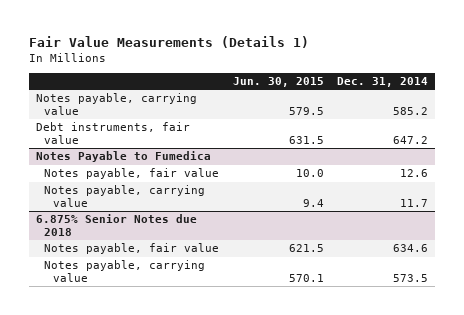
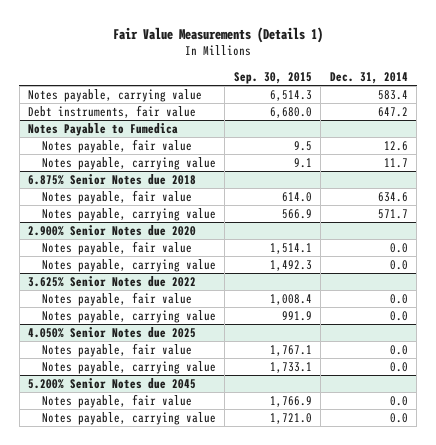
[232,77,324,88] Jun. 30, 2015 -> none
none -> [233,71,312,84] Sep. 30, 2015
[393,107,429,116] 585.2 -> [377,90,408,101] 583.4
[393,274,429,283] 573.5 -> [377,209,408,220] 571.7
none -> [28,225,197,237] 2.900% Senior Notes due 2020
none -> [41,241,192,256] Notes payable, fair value
none -> [41,259,216,273] Notes payable, carrying value
none -> [28,276,197,288] 3.625% Senior Notes due 2022
none -> [41,292,192,307] Notes payable, fair value
none -> [41,310,216,324] Notes payable, carrying value
none -> [28,327,197,339] 4.050% Senior Notes due 2025
none -> [41,343,192,358] Notes payable, fair value
none -> [41,361,216,375] Notes payable, carrying value
none -> [28,378,197,390] 5.200% Senior Notes due 2045
none -> [41,394,192,409] Notes payable, fair value
none -> [41,412,216,426] Notes payable, carrying value

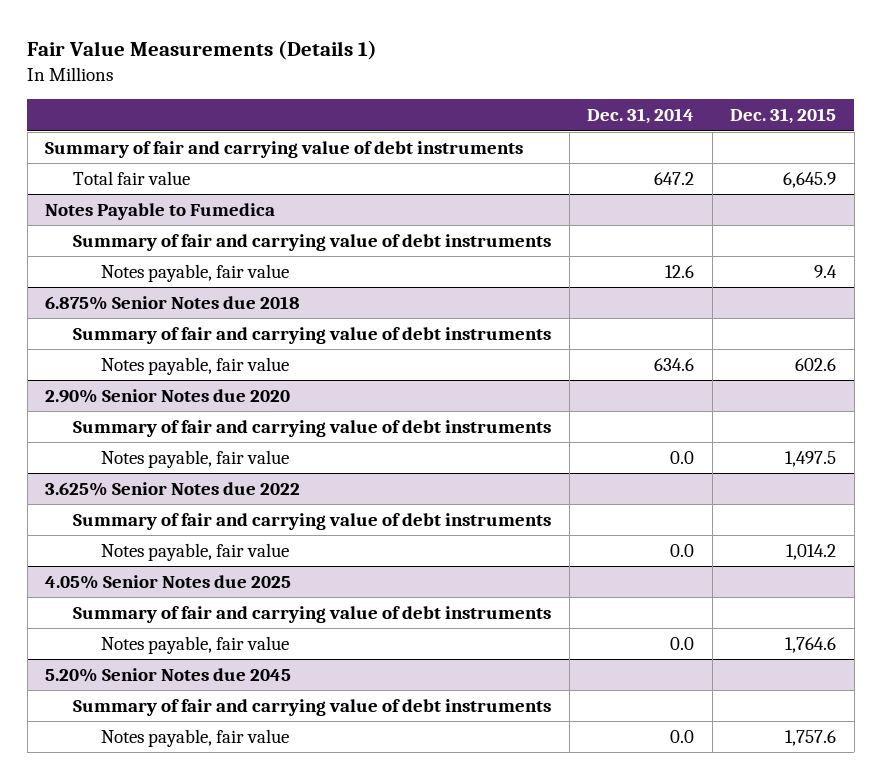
[233,71,312,84] Sep. 30, 2015 -> none
none -> [730,108,837,125] Dec. 31, 2015
[28,89,203,103] Notes payable, carrying value -> none
none -> [45,140,524,158] Summary of fair and carrying value of debt instruments
[28,105,197,119] Debt instruments, fair value -> [73,170,191,185] Total fair value
none -> [73,233,552,251] Summary of fair and carrying value of debt instruments
[41,157,216,171] Notes payable, carrying value -> none
none -> [73,326,552,344] Summary of fair and carrying value of debt instruments
[41,208,216,222] Notes payable, carrying value -> none
[28,225,197,237] 2.900% Senior Notes due 2020 -> [45,388,291,403] 2.90% Senior Notes due 2020
none -> [73,419,552,437] Summary of fair and carrying value of debt instruments
[41,259,216,273] Notes payable, carrying value -> none
none -> [73,512,552,530] Summary of fair and carrying value of debt instruments
[41,310,216,324] Notes payable, carrying value -> none
[28,327,197,339] 4.050% Senior Notes due 2025 -> [45,574,292,589] 4.05% Senior Notes due 2025
none -> [73,605,552,623] Summary of fair and carrying value of debt instruments
[41,361,216,375] Notes payable, carrying value -> none
[28,378,197,390] 5.200% Senior Notes due 2045 -> [45,667,292,682] 5.20% Senior Notes due 2045
none -> [73,698,552,716] Summary of fair and carrying value of debt instruments
[41,412,216,426] Notes payable, carrying value -> none

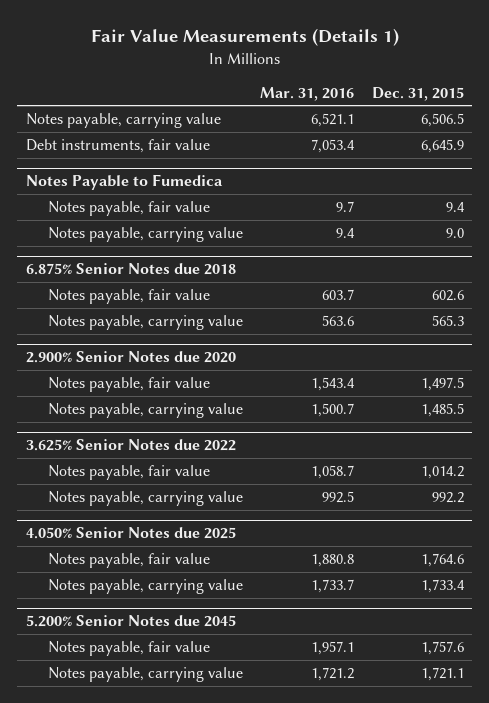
[587,108,695,125] Dec. 31, 2014 -> none
none -> [260,86,355,101] Mar. 31, 2016
[45,140,524,158] Summary of fair and carrying value of debt instruments -> none
none -> [25,113,221,129] Notes payable, carrying value
[73,170,191,185] Total fair value -> [25,139,210,154] Debt instruments, fair value
[73,233,552,251] Summary of fair and carrying value of debt instruments -> none
none -> [47,227,243,243] Notes payable, carrying value
[73,326,552,344] Summary of fair and carrying value of debt instruments -> none
[73,419,552,437] Summary of fair and carrying value of debt instruments -> none
none -> [47,315,243,331] Notes payable, carrying value
[45,388,291,403] 2.90% Senior Notes due 2020 -> [25,351,236,364] 2.900% Senior Notes due 2020
none -> [47,403,243,419] Notes payable, carrying value
[73,512,552,530] Summary of fair and carrying value of debt instruments -> none
[73,605,552,623] Summary of fair and carrying value of debt instruments -> none
none -> [47,491,243,507] Notes payable, carrying value
[45,574,292,589] 4.05% Senior Notes due 2025 -> [25,527,236,540] 4.050% Senior Notes due 2025
[73,698,552,716] Summary of fair and carrying value of debt instruments -> none
none -> [47,579,243,595] Notes payable, carrying value
[45,667,292,682] 5.20% Senior Notes due 2045 -> [25,615,236,628] 5.200% Senior Notes due 2045
none -> [47,667,243,683] Notes payable, carrying value

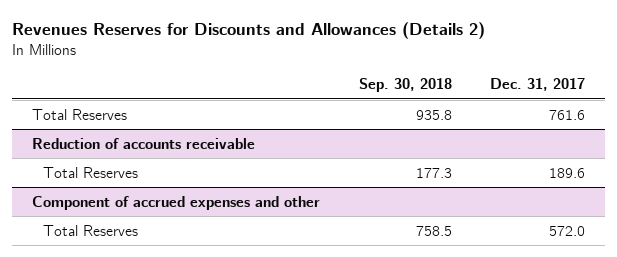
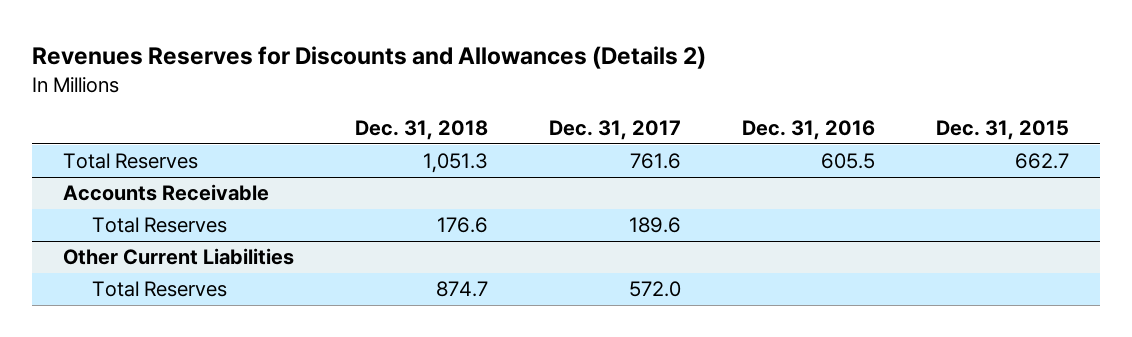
[358,77,452,92] Sep. 30, 2018 -> none
none -> [355,120,489,141] Dec. 31, 2018
none -> [742,120,876,141] Dec. 31, 2016
none -> [936,120,1070,141] Dec. 31, 2015
[31,137,255,149] Reduction of accounts receivable -> [62,184,269,202] Accounts Receivable
[31,195,320,210] Component of accrued expenses and other -> [62,248,294,266] Other Current Liabilities

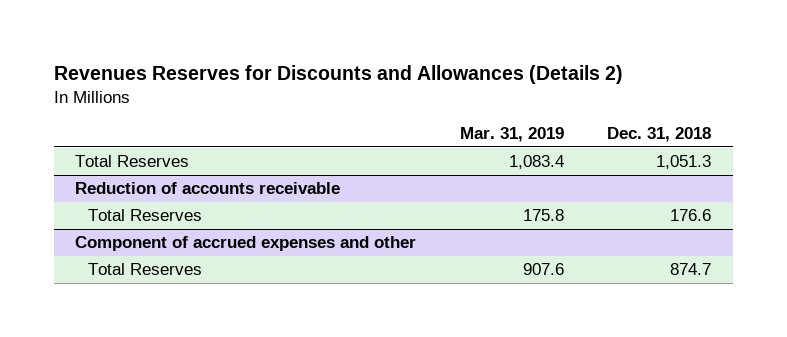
[549,120,682,141] Dec. 31, 2017 -> none
[742,120,876,141] Dec. 31, 2016 -> none
[936,120,1070,141] Dec. 31, 2015 -> none
none -> [459,126,564,142] Mar. 31, 2019
[62,184,269,202] Accounts Receivable -> [75,182,341,195] Reduction of accounts receivable
[62,248,294,266] Other Current Liabilities -> [75,236,417,252] Component of accrued expenses and other

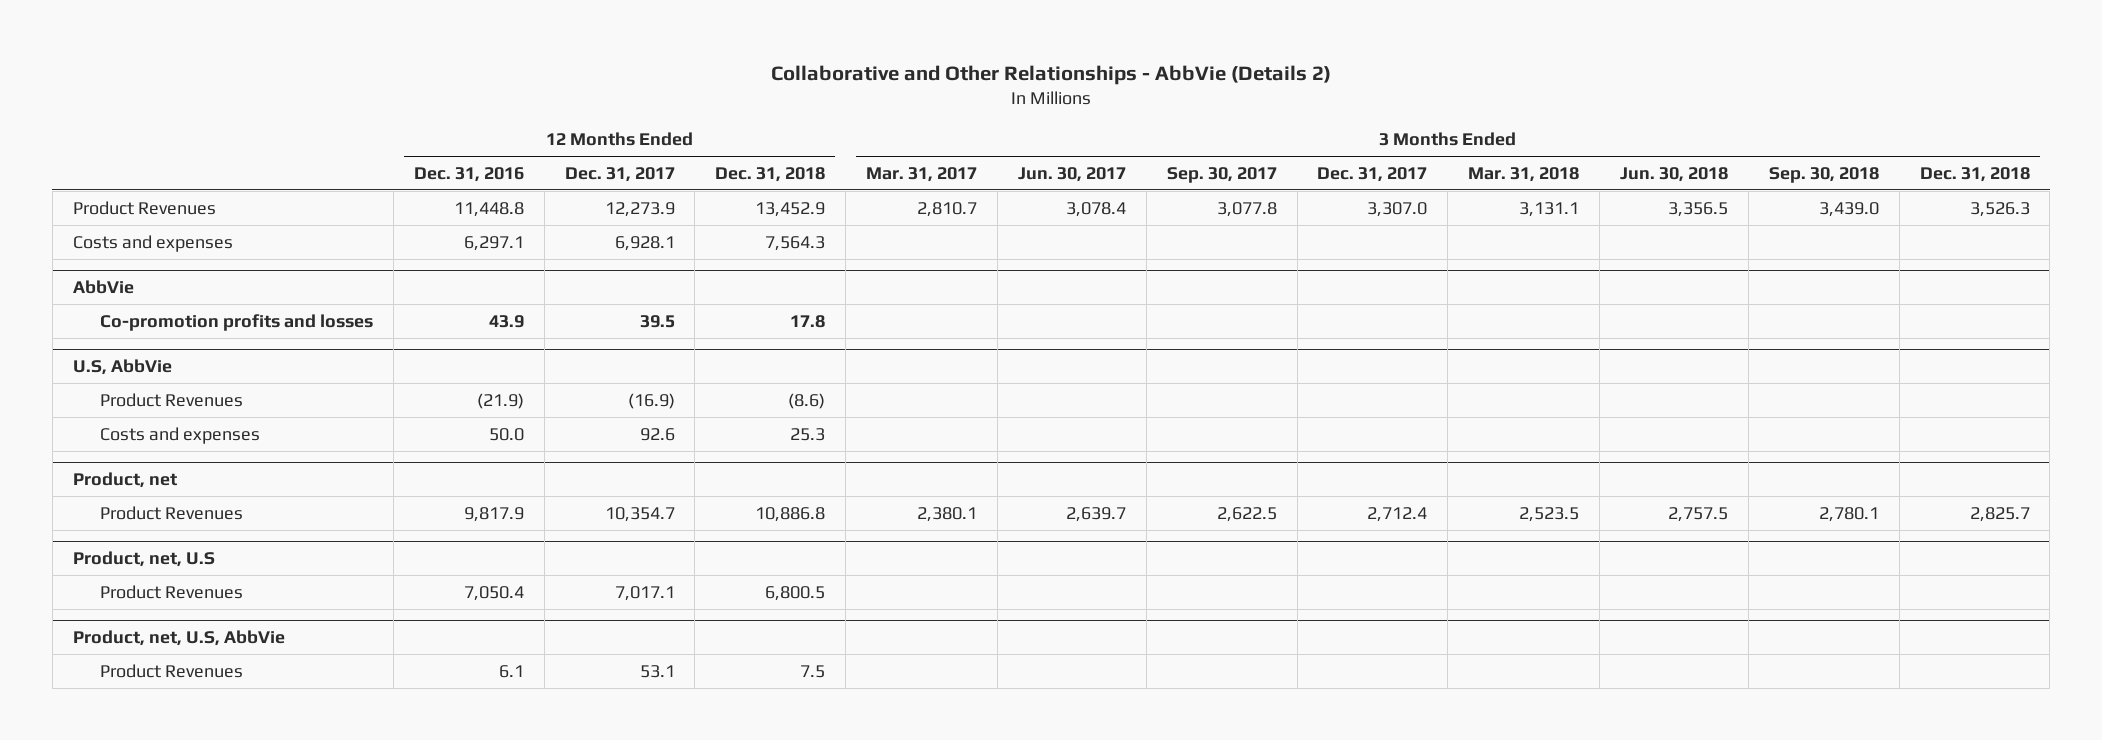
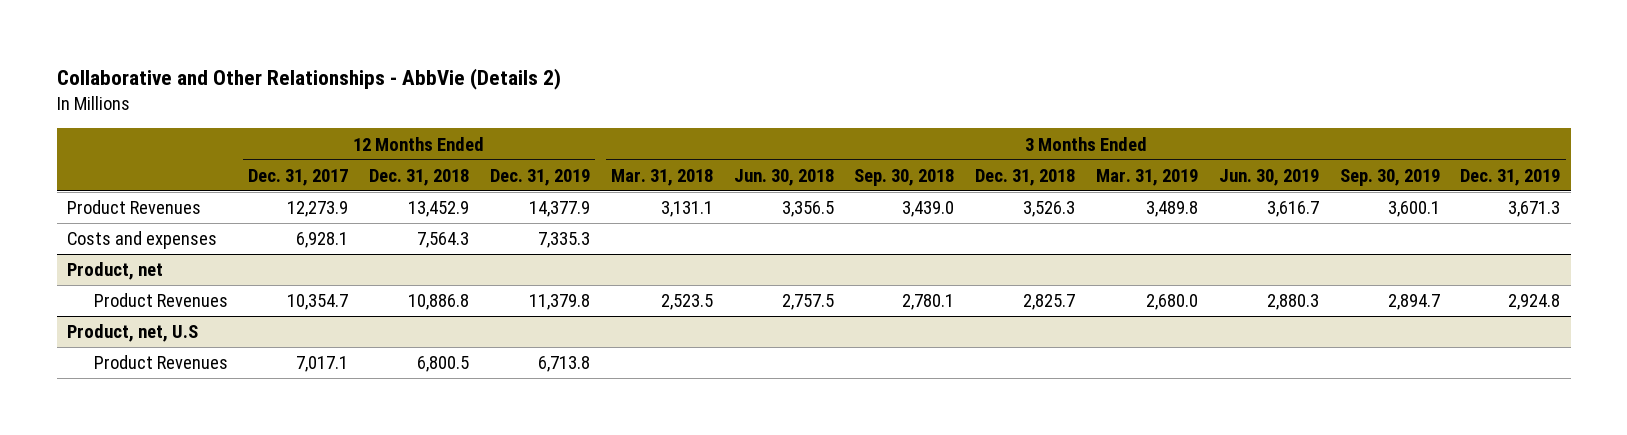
[413,166,524,182] Dec. 31, 2016 -> none
[866,166,978,182] Mar. 31, 2017 -> none
[1017,166,1126,182] Jun. 30, 2017 -> none
[1166,166,1277,183] Sep. 30, 2017 -> none
[1317,166,1428,182] Dec. 31, 2017 -> none
none -> [490,168,591,186] Dec. 31, 2019
none -> [1096,168,1199,186] Mar. 31, 2019
none -> [1218,168,1319,186] Jun. 30, 2019
none -> [1339,168,1440,186] Sep. 30, 2019
none -> [1460,168,1561,186] Dec. 31, 2019
[72,279,134,294] AbbVie -> none
[99,313,373,331] Co-promotion profits and losses -> none
[72,358,172,375] U.S, AbbVie -> none
[99,392,243,407] Product Revenues -> none
[99,426,260,444] Costs and expenses -> none
[72,629,285,646] Product, net, U.S, AbbVie -> none
[99,663,243,678] Product Revenues -> none

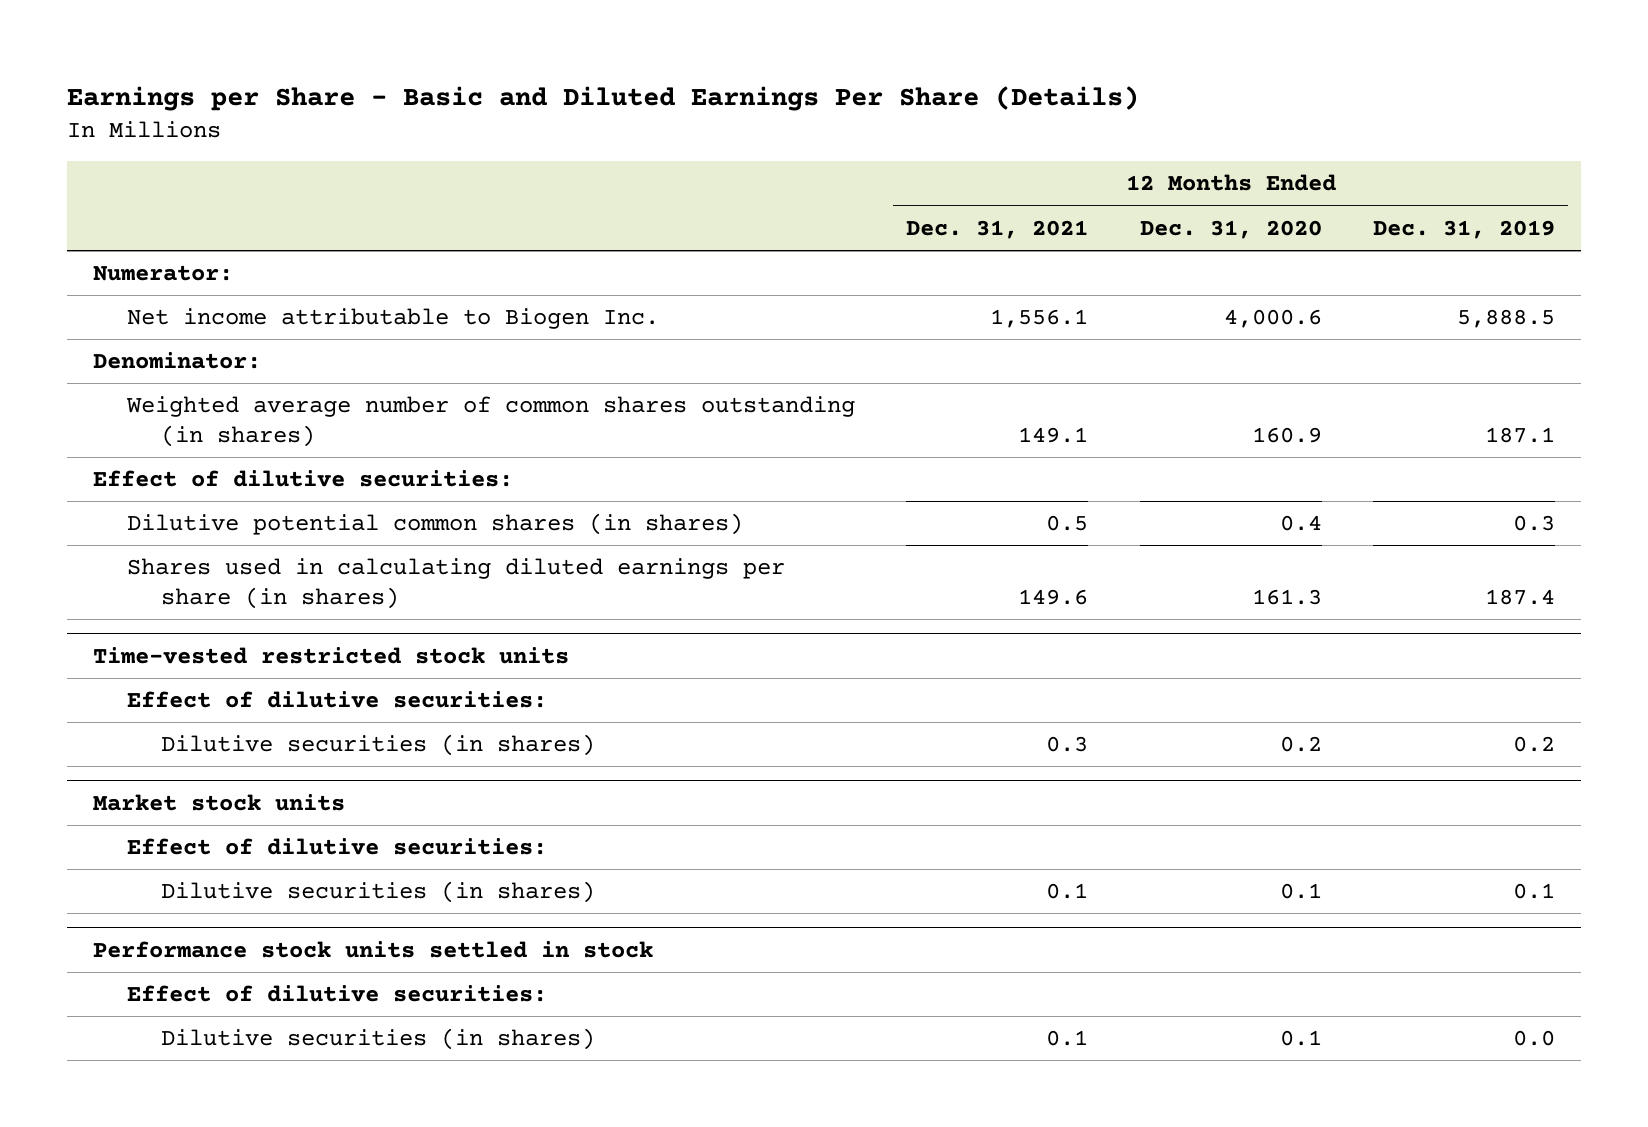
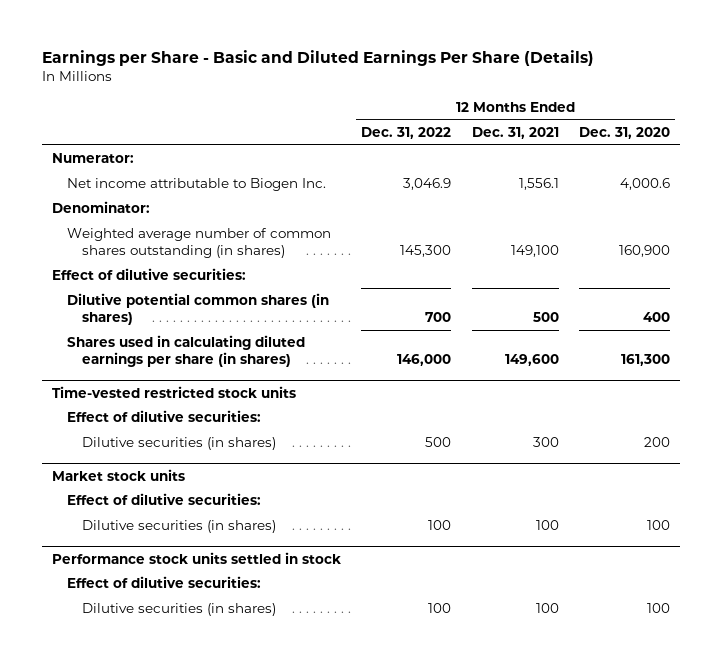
[1372,219,1555,239] Dec. 31, 2019 -> none
none -> [361,126,452,139] Dec. 31, 2022
[1018,426,1089,443] 149.1 -> [510,244,559,257] 149,100
[1251,426,1322,443] 160.9 -> [619,244,671,257] 160,900
[1046,515,1089,532] 0.5 -> [532,311,559,322] 500
[1279,515,1322,532] 0.4 -> [643,311,671,322] 400
[1018,588,1089,605] 149.6 -> [504,353,559,366] 149,600
[1251,588,1322,605] 161.3 -> [621,353,671,366] 161,300
[1046,736,1089,753] 0.3 -> [532,437,559,448] 300
[1279,736,1322,753] 0.2 -> [644,437,671,448] 200
[1046,883,1089,900] 0.1 -> [535,520,559,531] 100
[1279,883,1322,900] 0.1 -> [647,520,671,531] 100
[1046,1030,1089,1047] 0.1 -> [535,603,559,614] 100
[1279,1030,1322,1047] 0.1 -> [647,603,671,614] 100

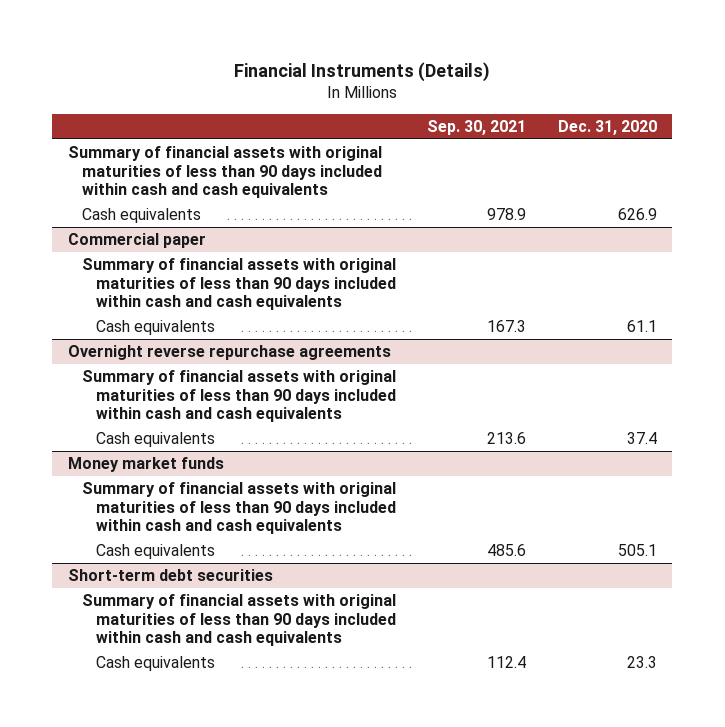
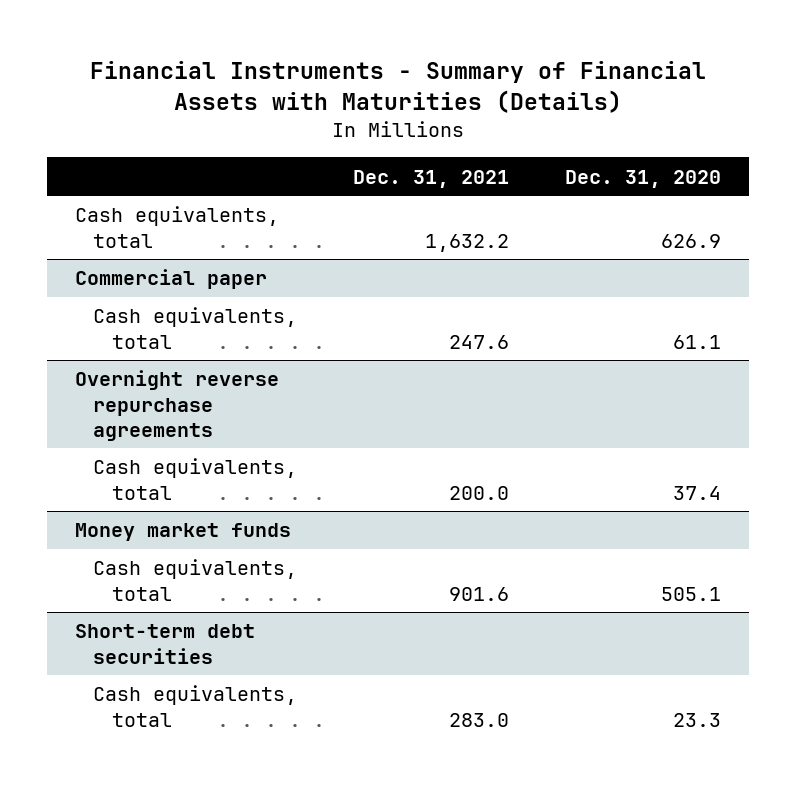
[234,61,491,82] Financial Instruments (Details) -> [90,60,707,113] Financial Instruments - Summary of Financial Assets with Maturities (Details)
[427,120,527,136] Sep. 30, 2021 -> none
none -> [353,169,510,188] Dec. 31, 2021
[67,145,382,199] Summary of financial assets with original maturities of less than 90 days included within cash and cash equivalents -> none
[81,207,201,223] Cash equivalents -> [75,206,280,248] Cash equivalents, total
[81,257,396,311] Summary of financial assets with original maturities of less than 90 days included within cash and cash equivalents -> none
[95,319,215,335] Cash equivalents -> [93,307,298,349] Cash equivalents, total
[81,369,396,423] Summary of financial assets with original maturities of less than 90 days included within cash and cash equivalents -> none
[95,431,215,447] Cash equivalents -> [93,458,298,500] Cash equivalents, total
[81,481,396,535] Summary of financial assets with original maturities of less than 90 days included within cash and cash equivalents -> none
[95,543,215,559] Cash equivalents -> [93,559,298,601] Cash equivalents, total
[81,593,396,647] Summary of financial assets with original maturities of less than 90 days included within cash and cash equivalents -> none
[95,655,215,671] Cash equivalents -> [93,685,298,727] Cash equivalents, total

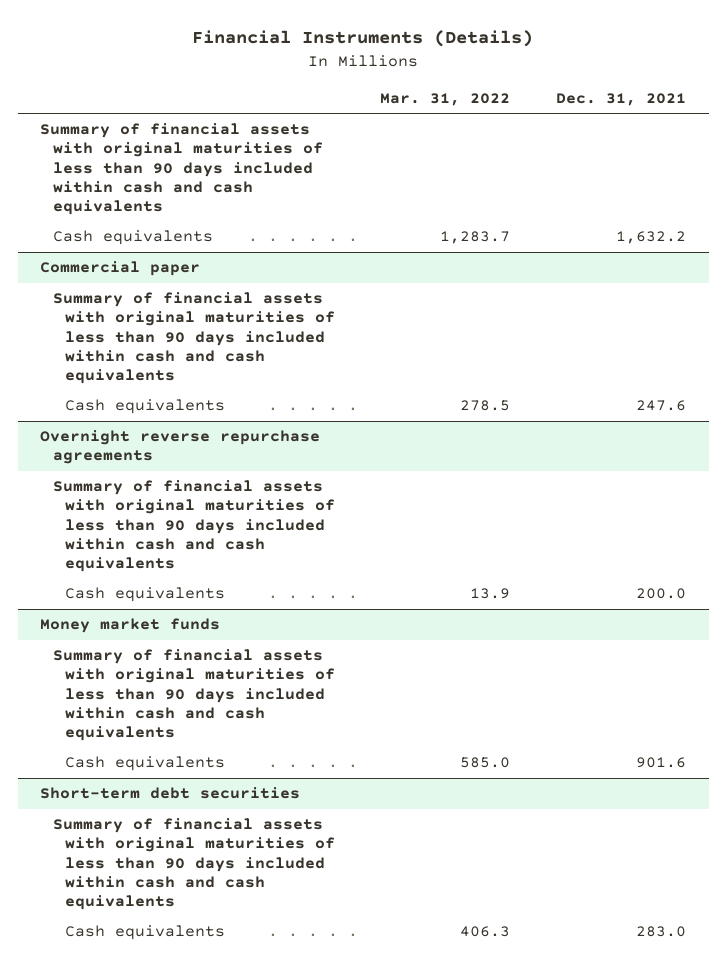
[90,60,707,113] Financial Instruments - Summary of Financial Assets with Maturities (Details) -> [192,30,534,48] Financial Instruments (Details)
[565,169,722,188] Dec. 31, 2020 -> none
none -> [380,92,511,106] Mar. 31, 2022
none -> [40,123,323,216] Summary of financial assets with original maturities of less than 90 days included within cash and cash equivalents
[75,206,280,248] Cash equivalents, total -> [52,230,213,246] Cash equivalents
none -> [52,292,335,385] Summary of financial assets with original maturities of less than 90 days included within cash and cash equivalents
[93,307,298,349] Cash equivalents, total -> [64,399,225,415] Cash equivalents
none -> [52,480,335,573] Summary of financial assets with original maturities of less than 90 days included within cash and cash equivalents
[93,458,298,500] Cash equivalents, total -> [64,587,225,603] Cash equivalents
none -> [52,649,335,742] Summary of financial assets with original maturities of less than 90 days included within cash and cash equivalents
[93,559,298,601] Cash equivalents, total -> [64,756,225,772] Cash equivalents
none -> [52,818,335,911] Summary of financial assets with original maturities of less than 90 days included within cash and cash equivalents
[93,685,298,727] Cash equivalents, total -> [64,925,225,941] Cash equivalents

